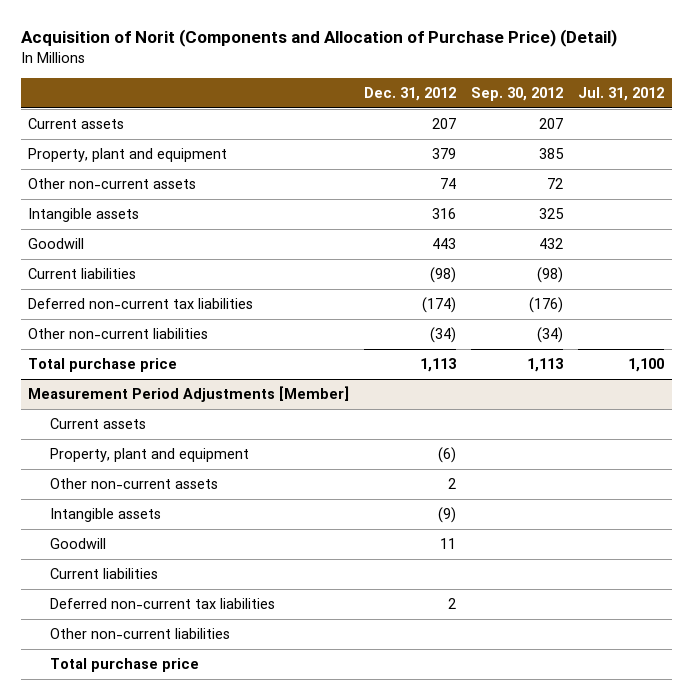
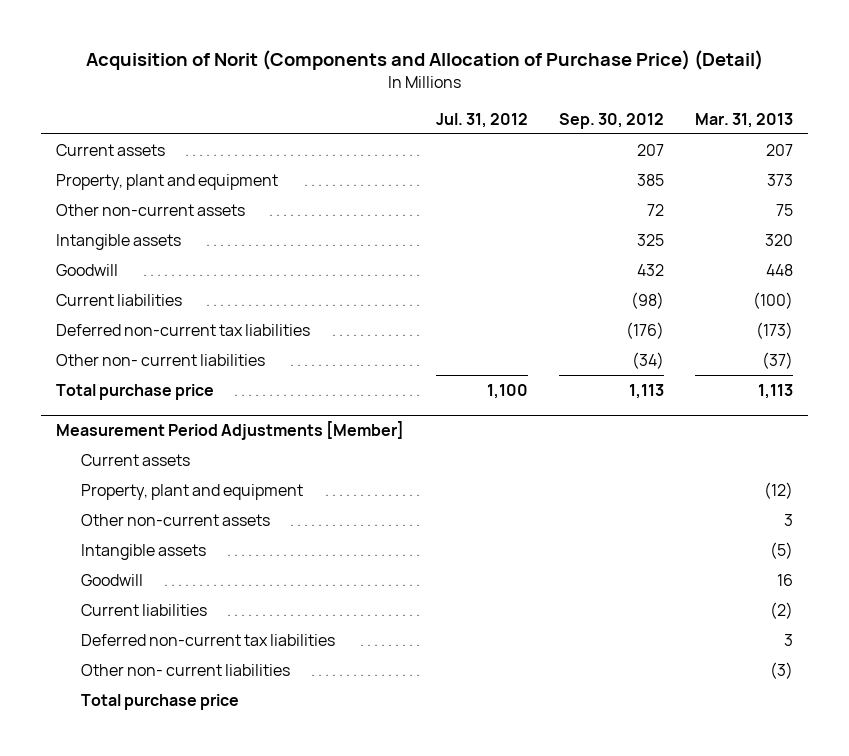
[364,87,457,102] Dec. 31, 2012 -> none
none -> [694,112,793,128] Mar. 31, 2013
[28,328,209,340] Other non-current liabilities -> [56,353,266,366] Other non- current liabilities
[49,628,230,640] Other non-current liabilities -> [80,663,290,676] Other non- current liabilities

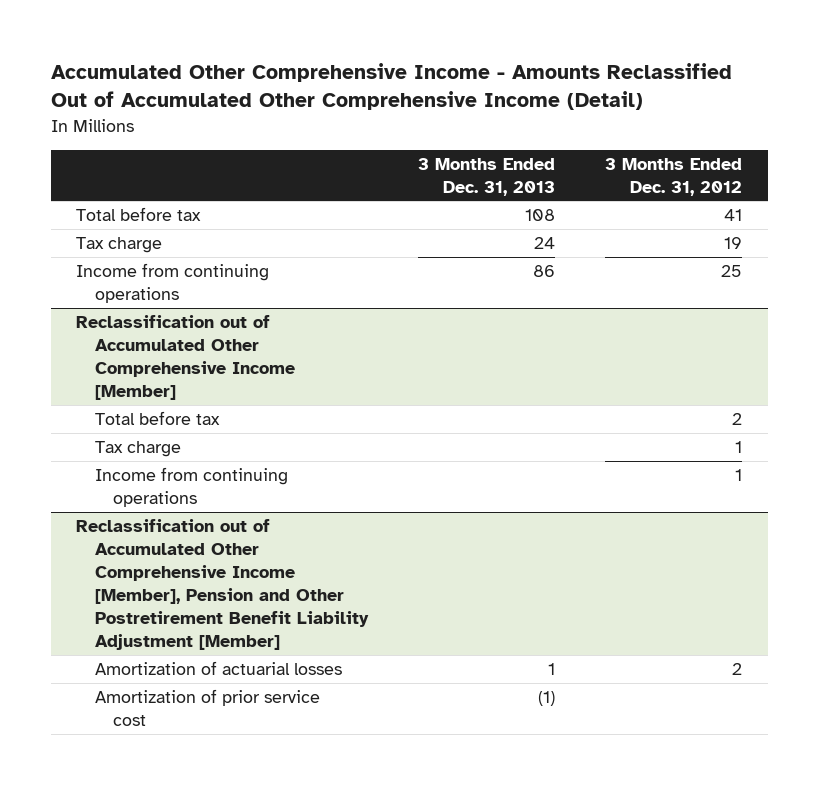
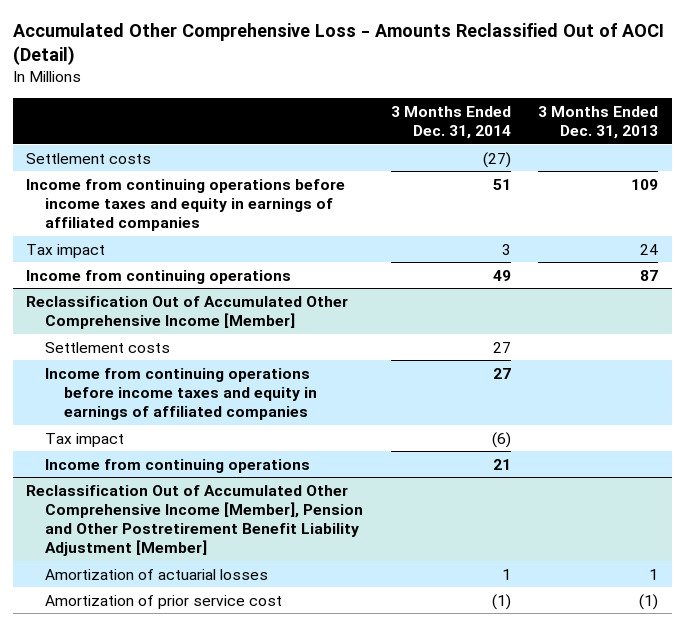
[51,63,733,111] Accumulated Other Comprehensive Income - Amounts Reclassified Out of Accumulated Other Comprehensive Income (Detail) -> [12,22,664,66] Accumulated Other Comprehensive Loss - Amounts Reclassified Out of AOCI (Detail)
[605,157,743,196] 3 Months Ended Dec. 31, 2012 -> none
none -> [390,105,511,139] 3 Months Ended Dec. 31, 2014
[76,206,202,221] Total before tax -> none
none -> [26,152,152,164] Settlement costs
none -> [26,178,346,232] Income from continuing operations before income taxes and equity in earnings of affiliated companies
[76,236,163,253] Tax charge -> [26,243,106,258] Tax impact
[532,264,555,277] 86 -> [639,269,658,281] 87
[76,314,295,401] Reclassification out of Accumulated Other Comprehensive Income [Member] -> [26,295,349,329] Reclassification Out of Accumulated Other Comprehensive Income [Member]
none -> [45,341,171,353] Settlement costs
[94,410,220,425] Total before tax -> [45,367,318,421] Income from continuing operations before income taxes and equity in earnings of affiliated companies
[94,440,181,457] Tax charge -> [45,432,125,447] Tax impact
[76,518,369,651] Reclassification out of Accumulated Other Comprehensive Income [Member], Pension and Other Postretirement Benefit Liability Adjustment [Member] -> [26,484,364,557] Reclassification Out of Accumulated Other Comprehensive Income [Member], Pension and Other Postretirement Benefit Liability Adjustment [Member]

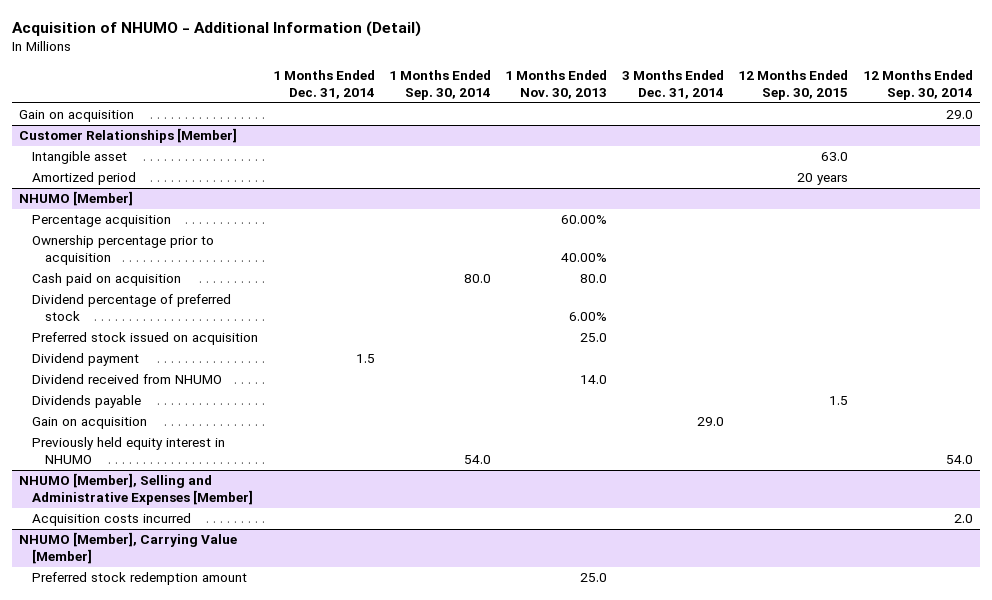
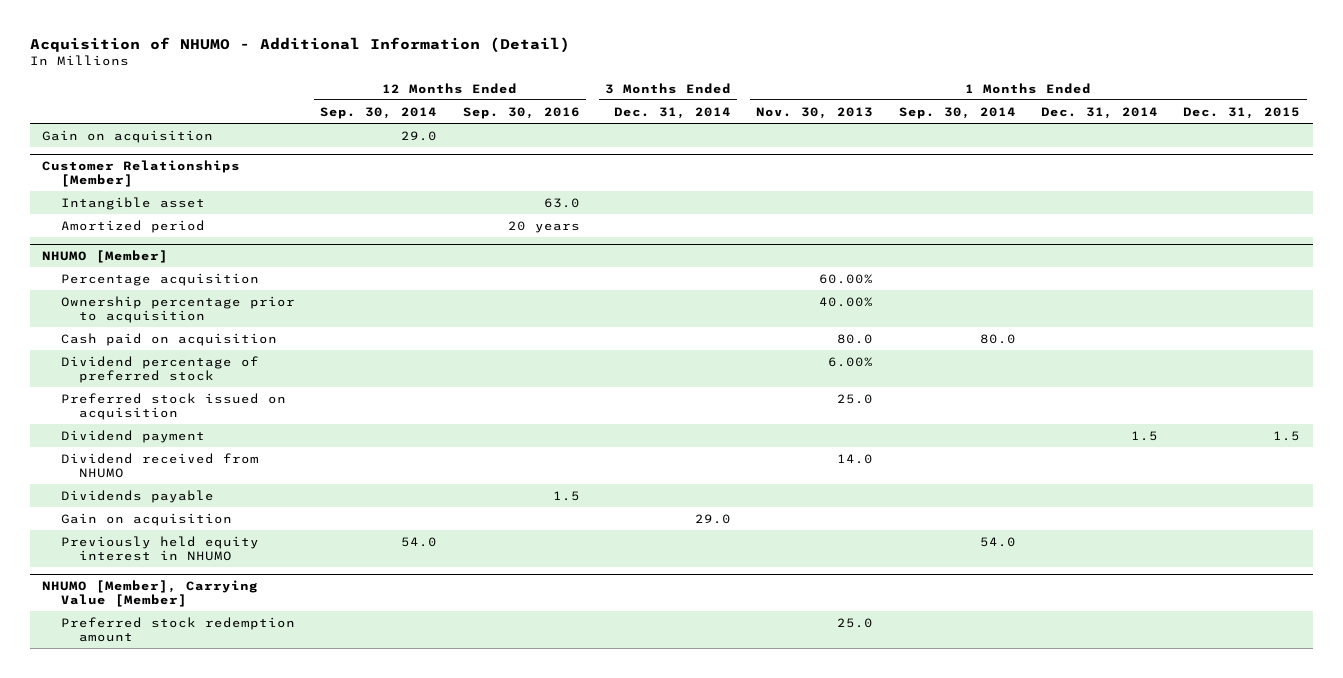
[738,69,849,100] 12 Months Ended Sep. 30, 2015 -> none
none -> [462,106,580,119] Sep. 30, 2016
none -> [1183,106,1301,119] Dec. 31, 2015
[19,473,254,506] NHUMO [Member], Selling and Administrative Expenses [Member] -> none
[32,513,192,527] Acquisition costs incurred -> none

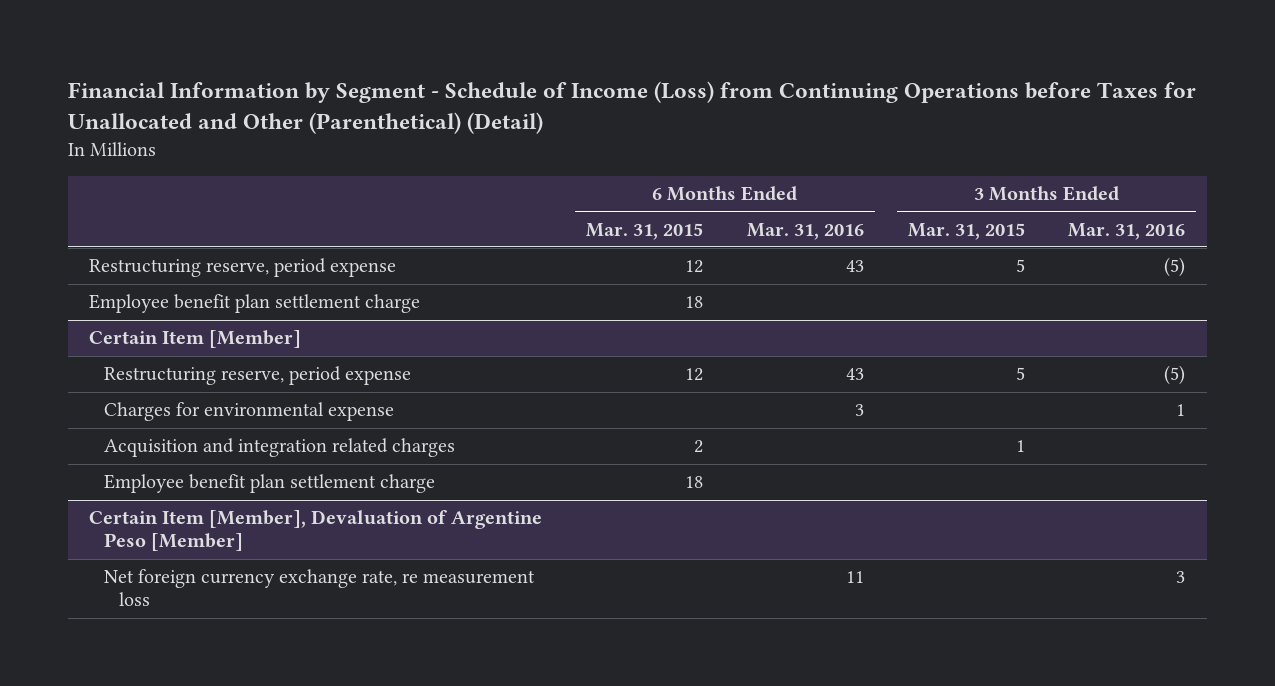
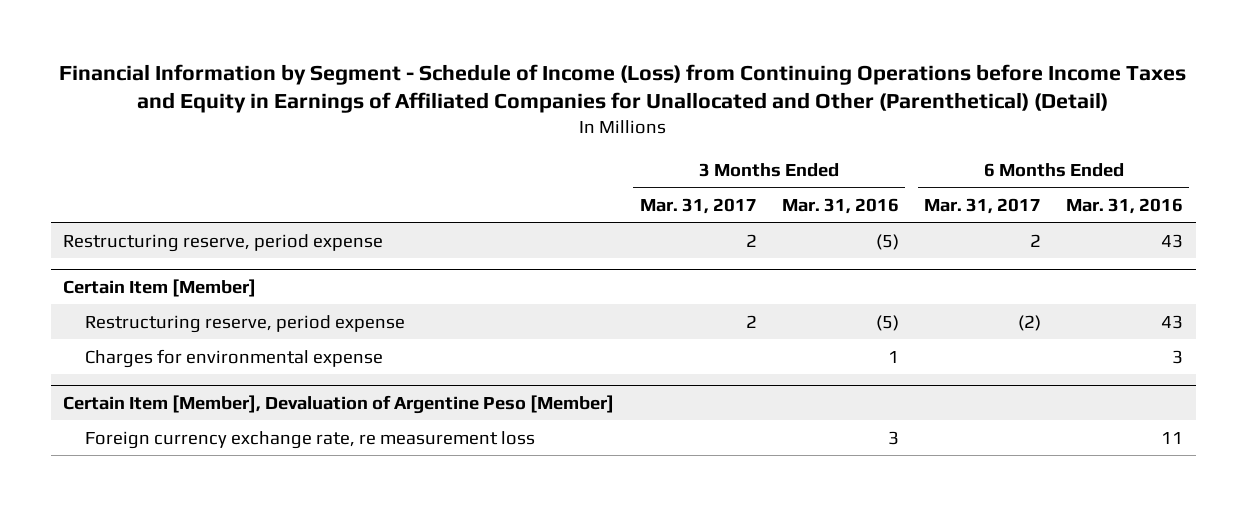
[67,81,1196,135] Financial Information by Segment - Schedule of Income (Loss) from Continuing Operations before Taxes for Unallocated and Other (Parenthetical) (Detail) -> [59,63,1187,114] Financial Information by Segment - Schedule of Income (Loss) from Continuing Operations before Income Taxes and Equity in Earnings of Affiliated Companies for Unallocated and Other (Parenthetical) (Detail)
[586,222,704,240] Mar. 31, 2015 -> none
[907,222,1025,240] Mar. 31, 2015 -> none
none -> [639,197,757,214] Mar. 31, 2017
none -> [923,197,1041,214] Mar. 31, 2017
[89,294,421,314] Employee benefit plan settlement charge -> none
[104,438,456,458] Acquisition and integration related charges -> none
[104,474,436,494] Employee benefit plan settlement charge -> none
[104,569,536,607] Net foreign currency exchange rate, re measurement loss -> [84,430,535,449] Foreign currency exchange rate, re measurement loss

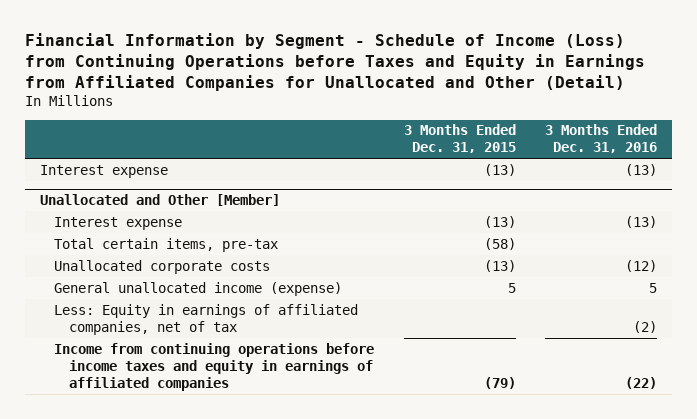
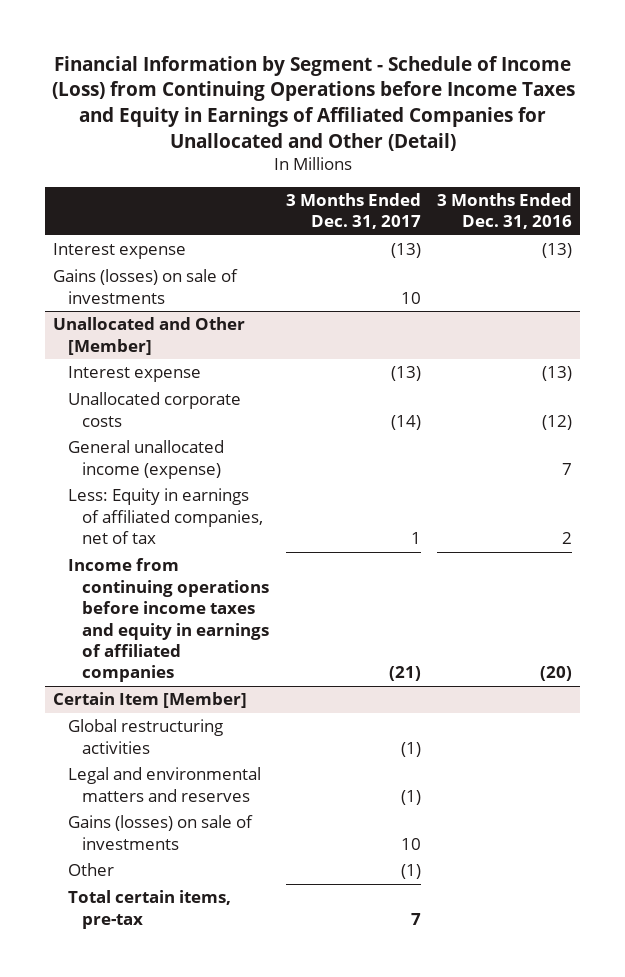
[24,32,645,91] Financial Information by Segment - Schedule of Income (Loss) from Continuing Operations before Taxes and Equity in Earnings from Affiliated Companies for Unallocated and Other (Detail) -> [51,55,575,151] Financial Information by Segment - Schedule of Income (Loss) from Continuing Operations before Income Taxes and Equity in Earnings of Affiliated Companies for Unallocated and Other (Detail)
[403,124,516,154] 3 Months Ended Dec. 31, 2015 -> none
none -> [285,192,421,230] 3 Months Ended Dec. 31, 2017
none -> [53,269,239,304] Gains (losses) on sale of investments
[54,237,279,252] Total certain items, pre-tax -> none
[649,282,658,293] 5 -> [562,462,573,475] 7
[633,320,658,333] (2) -> [562,532,573,545] 2
[625,376,658,389] (22) -> [540,666,573,682] (20)
none -> [53,692,248,709] Certain Item [Member]
none -> [67,719,223,754] Global restructuring activities
none -> [67,767,261,802] Legal and environmental matters and reserves
none -> [67,815,253,850] Gains (losses) on sale of investments
none -> [67,863,114,877] Other
none -> [67,890,231,929] Total certain items, pre-tax

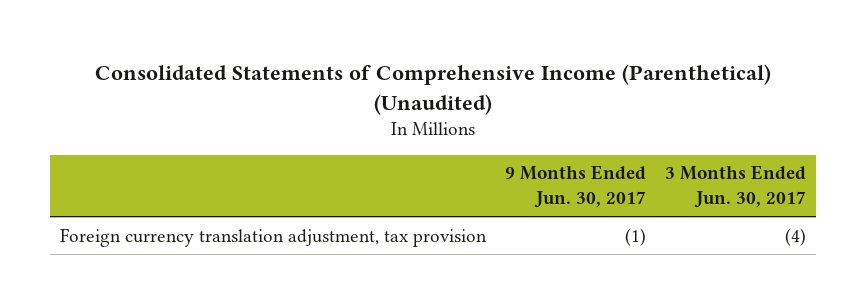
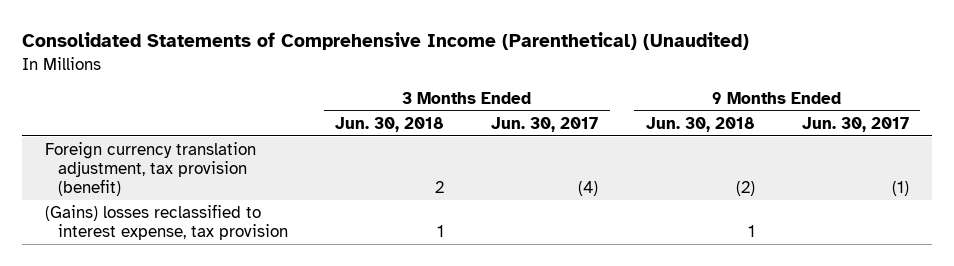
none -> [335,116,445,132] Jun. 30, 2018
none -> [645,116,755,132] Jun. 30, 2018
[59,227,487,247] Foreign currency translation adjustment, tax provision -> [45,141,257,197] Foreign currency translation adjustment, tax provision (benefit)
none -> [45,203,289,241] (Gains) losses reclassified to interest expense, tax provision

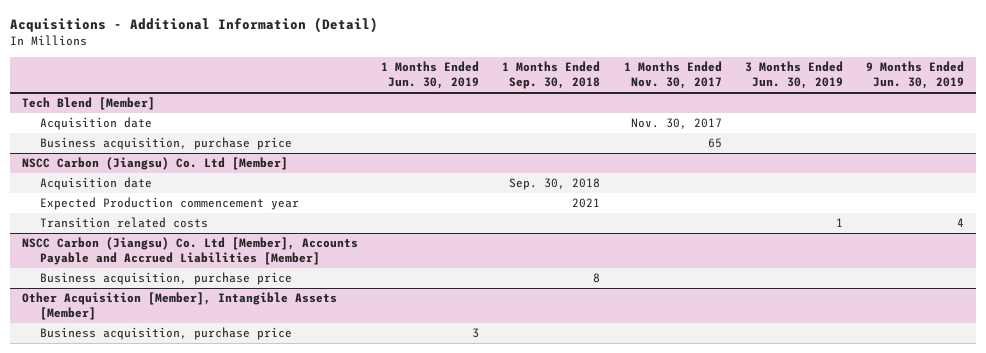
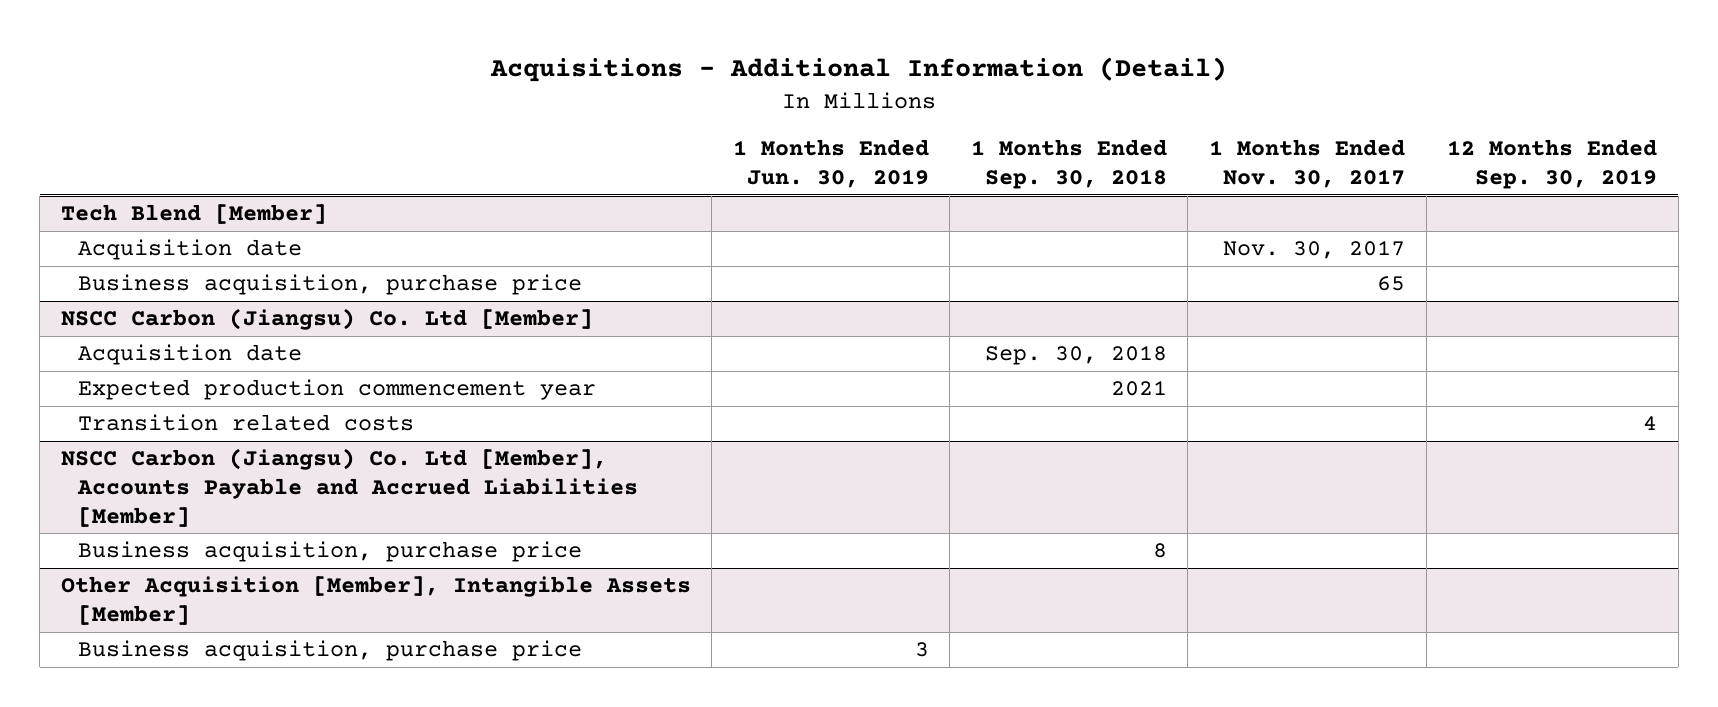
[744,61,843,90] 3 Months Ended Jun. 30, 2019 -> none
[866,61,965,90] 9 Months Ended Jun. 30, 2019 -> none
none -> [1447,139,1658,190] 12 Months Ended Sep. 30, 2019
[40,197,300,211] Expected Production commencement year -> [77,379,596,401] Expected production commencement year

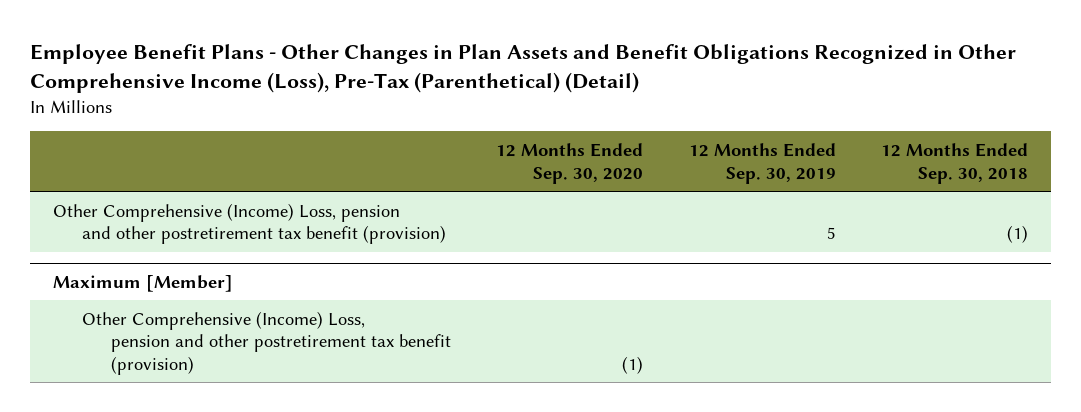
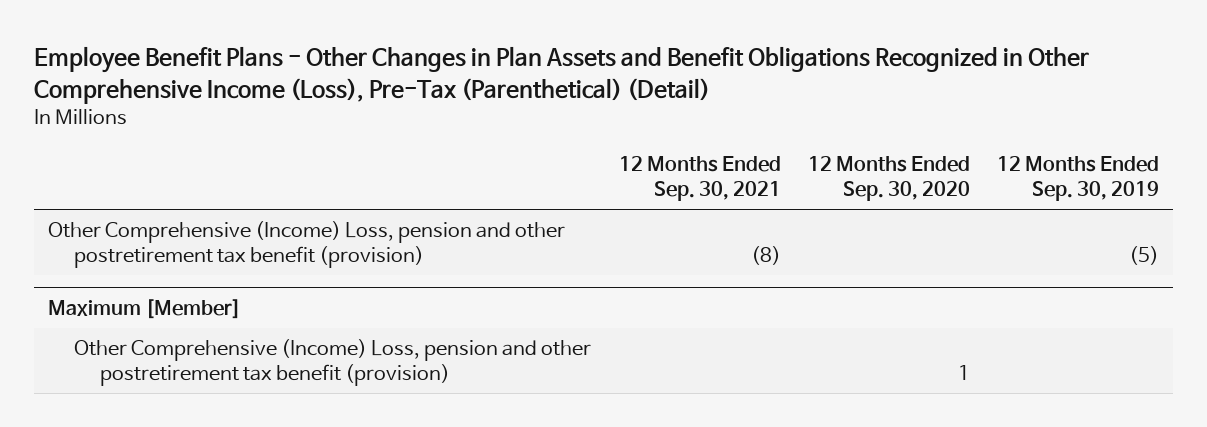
[881,143,1029,184] 12 Months Ended Sep. 30, 2018 -> none
none -> [618,156,781,202] 12 Months Ended Sep. 30, 2021
[826,227,836,240] 5 -> [1129,246,1160,266] (5)
[622,355,644,374] (1) -> [957,365,970,381] 1

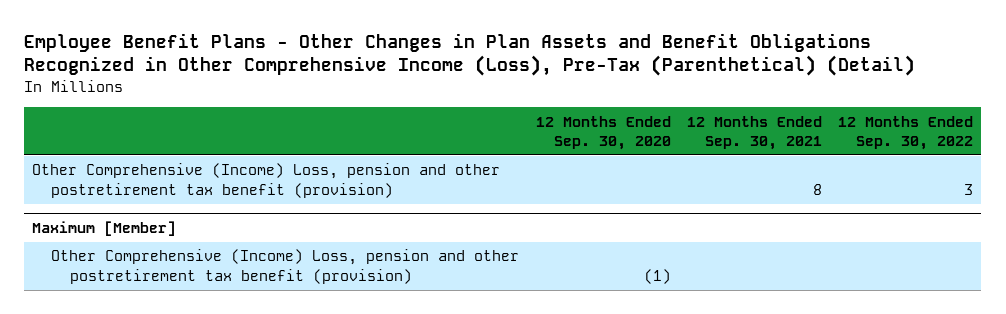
[997,156,1160,202] 12 Months Ended Sep. 30, 2019 -> none
none -> [838,115,974,151] 12 Months Ended Sep. 30, 2022
[750,246,781,266] (8) -> [812,183,822,195] 8
[957,365,970,381] 1 -> [643,268,671,284] (1)

